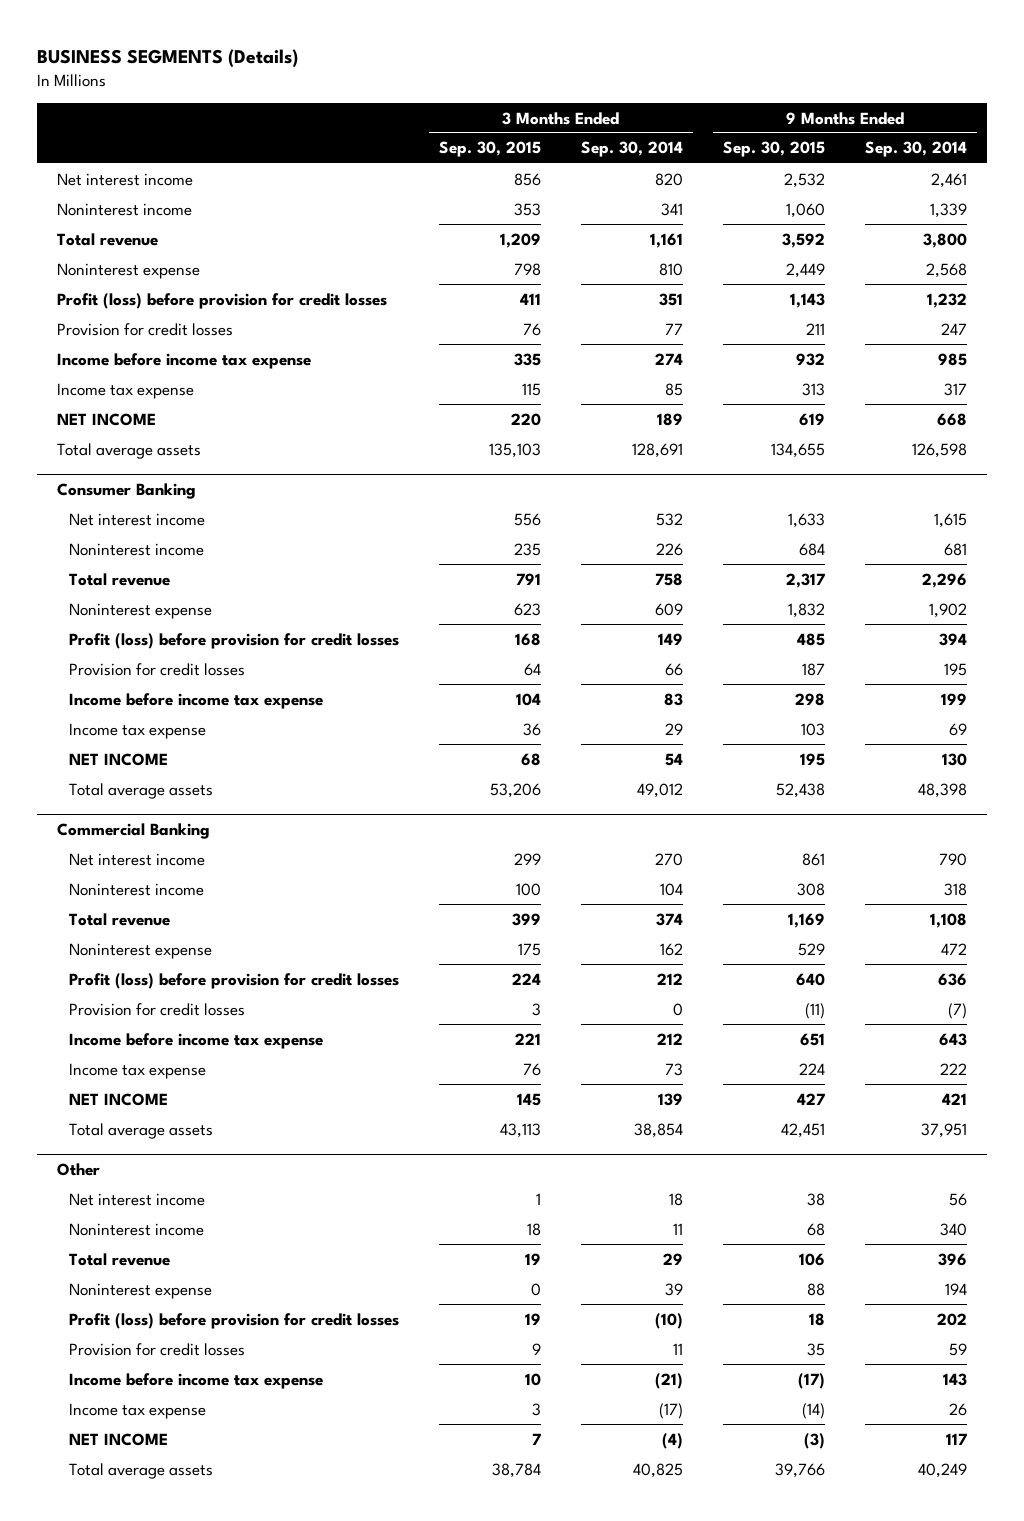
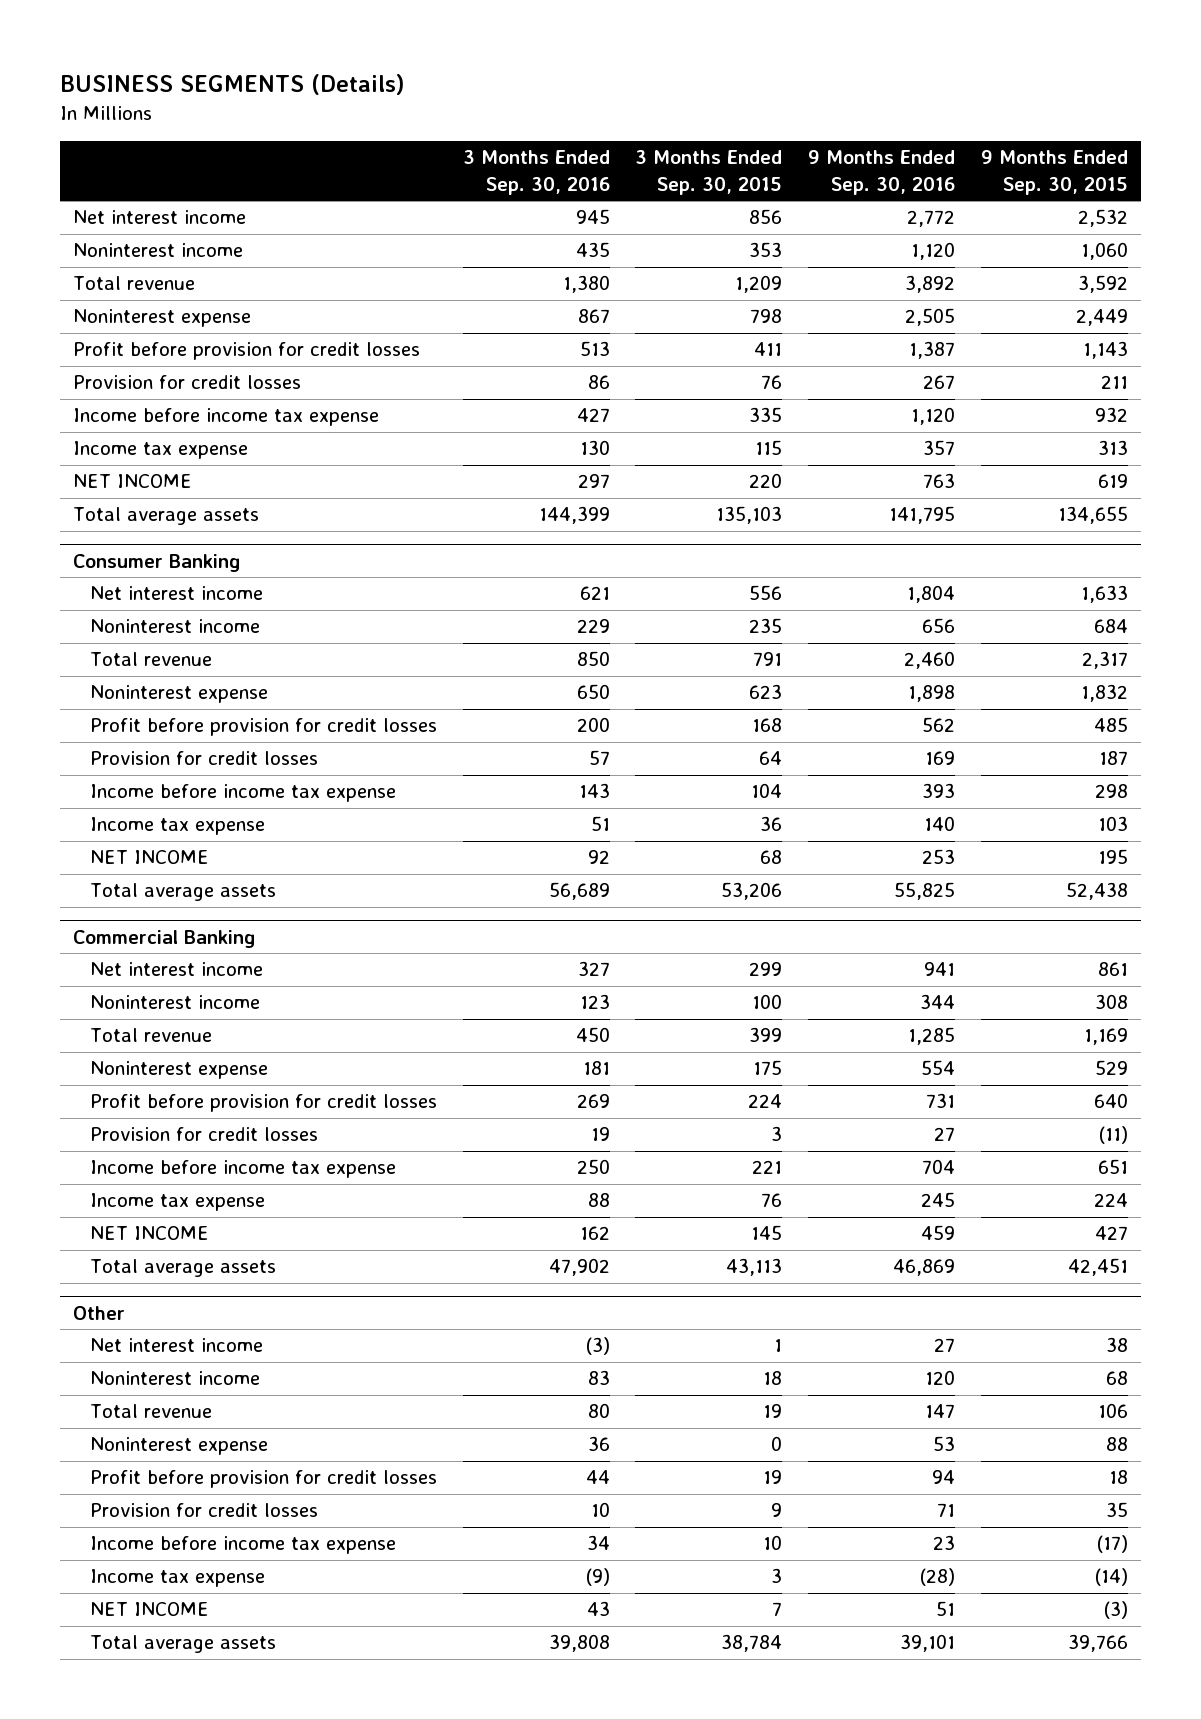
[580,141,683,158] Sep. 30, 2014 -> none
[864,141,967,158] Sep. 30, 2014 -> none
none -> [462,150,610,195] 3 Months Ended Sep. 30, 2016
none -> [807,150,955,195] 9 Months Ended Sep. 30, 2016
[56,292,387,309] Profit (loss) before provision for credit losses -> [72,342,420,361] Profit before provision for credit losses
[68,632,399,649] Profit (loss) before provision for credit losses -> [89,718,437,737] Profit before provision for credit losses
[68,972,399,989] Profit (loss) before provision for credit losses -> [89,1094,437,1113] Profit before provision for credit losses
[68,1312,399,1329] Profit (loss) before provision for credit losses -> [89,1470,437,1489] Profit before provision for credit losses

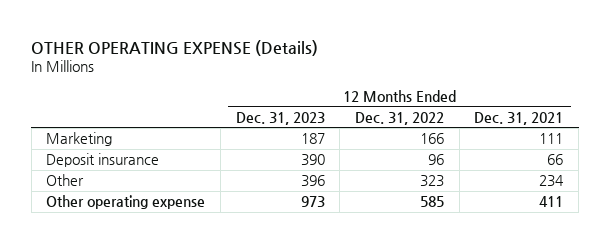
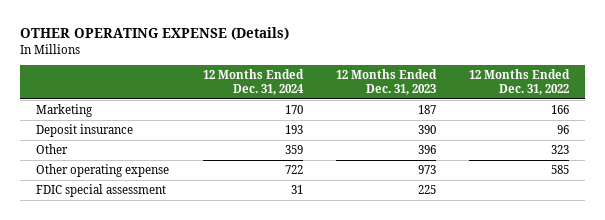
[474,111,564,125] Dec. 31, 2021 -> none
none -> [202,69,304,96] 12 Months Ended Dec. 31, 2024
none -> [36,183,167,197] FDIC special assessment

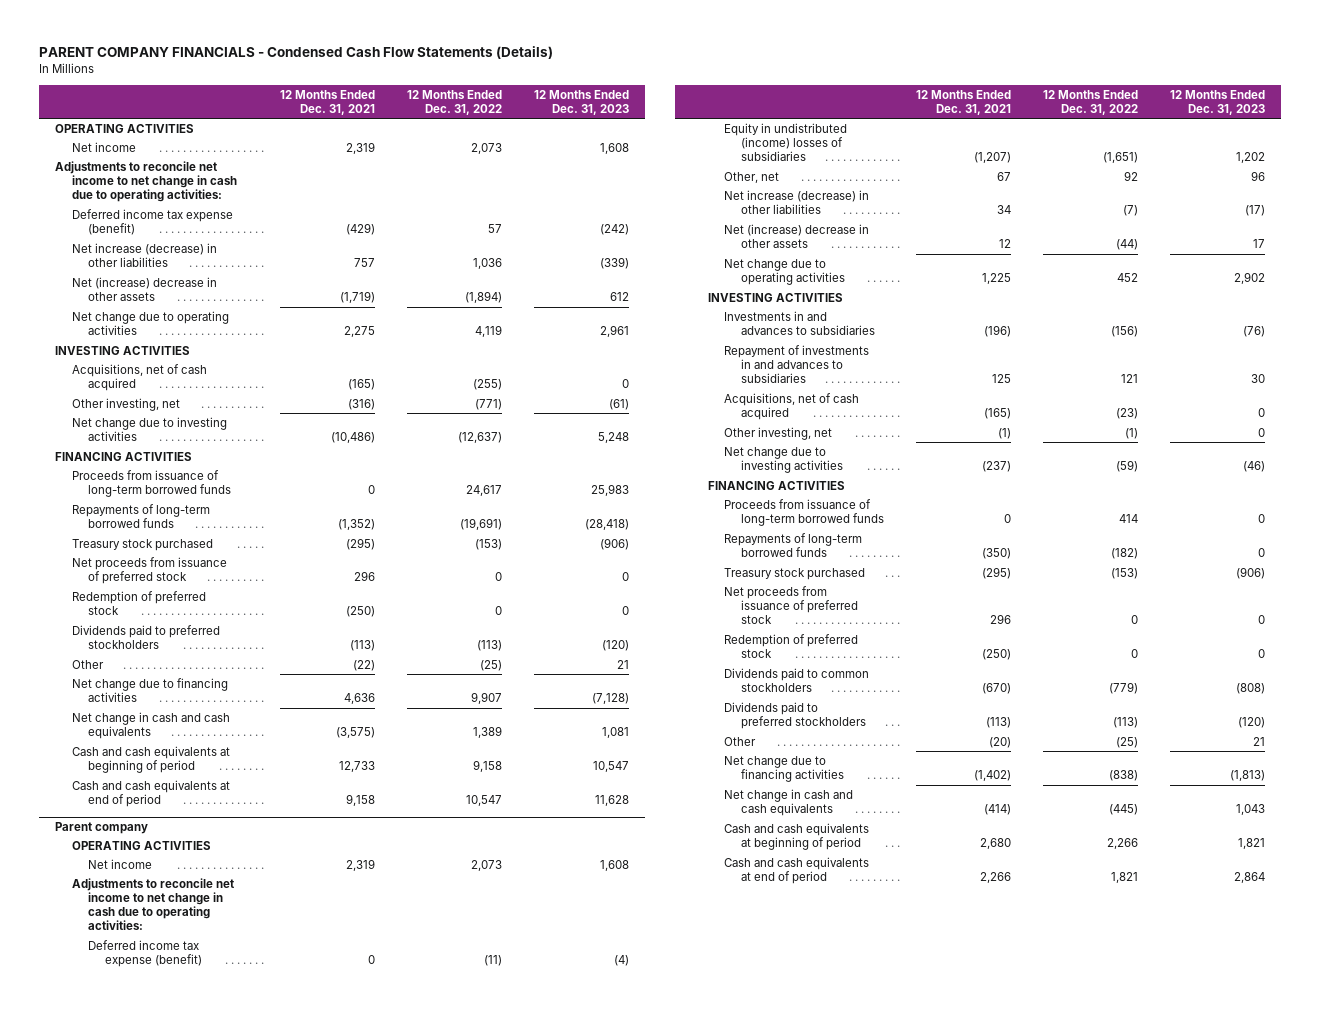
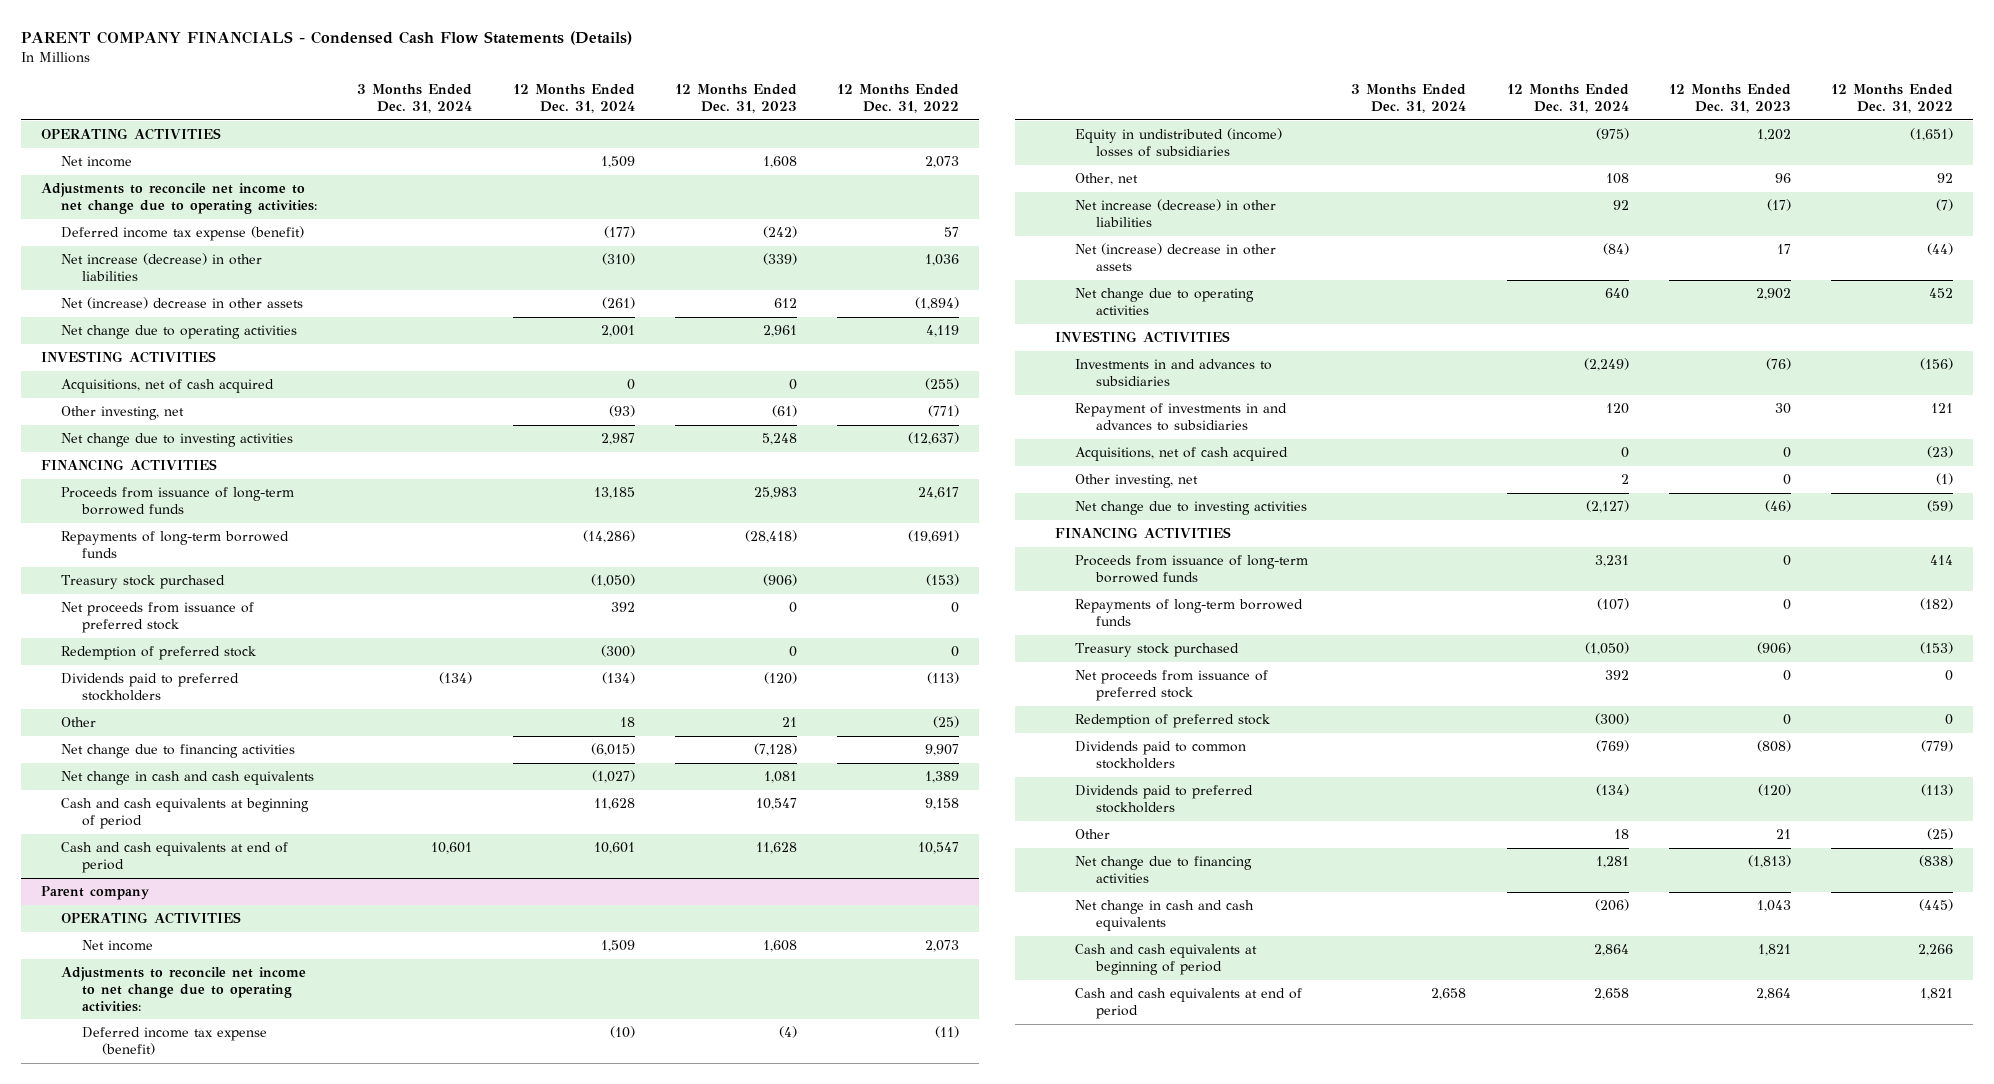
[280,89,376,115] 12 Months Ended Dec. 31, 2021 -> none
none -> [357,84,473,113] 3 Months Ended Dec. 31, 2024
none -> [512,84,635,113] 12 Months Ended Dec. 31, 2024
[55,161,237,203] Adjustments to reconcile net income to net change in cash due to operating activities: -> [40,183,318,215] Adjustments to reconcile net income to net change due to operating activities:
[71,878,234,931] Adjustments to reconcile net income to net change in cash due to operating activities: -> [61,967,307,1012] Adjustments to reconcile net income to net change due to operating activities:

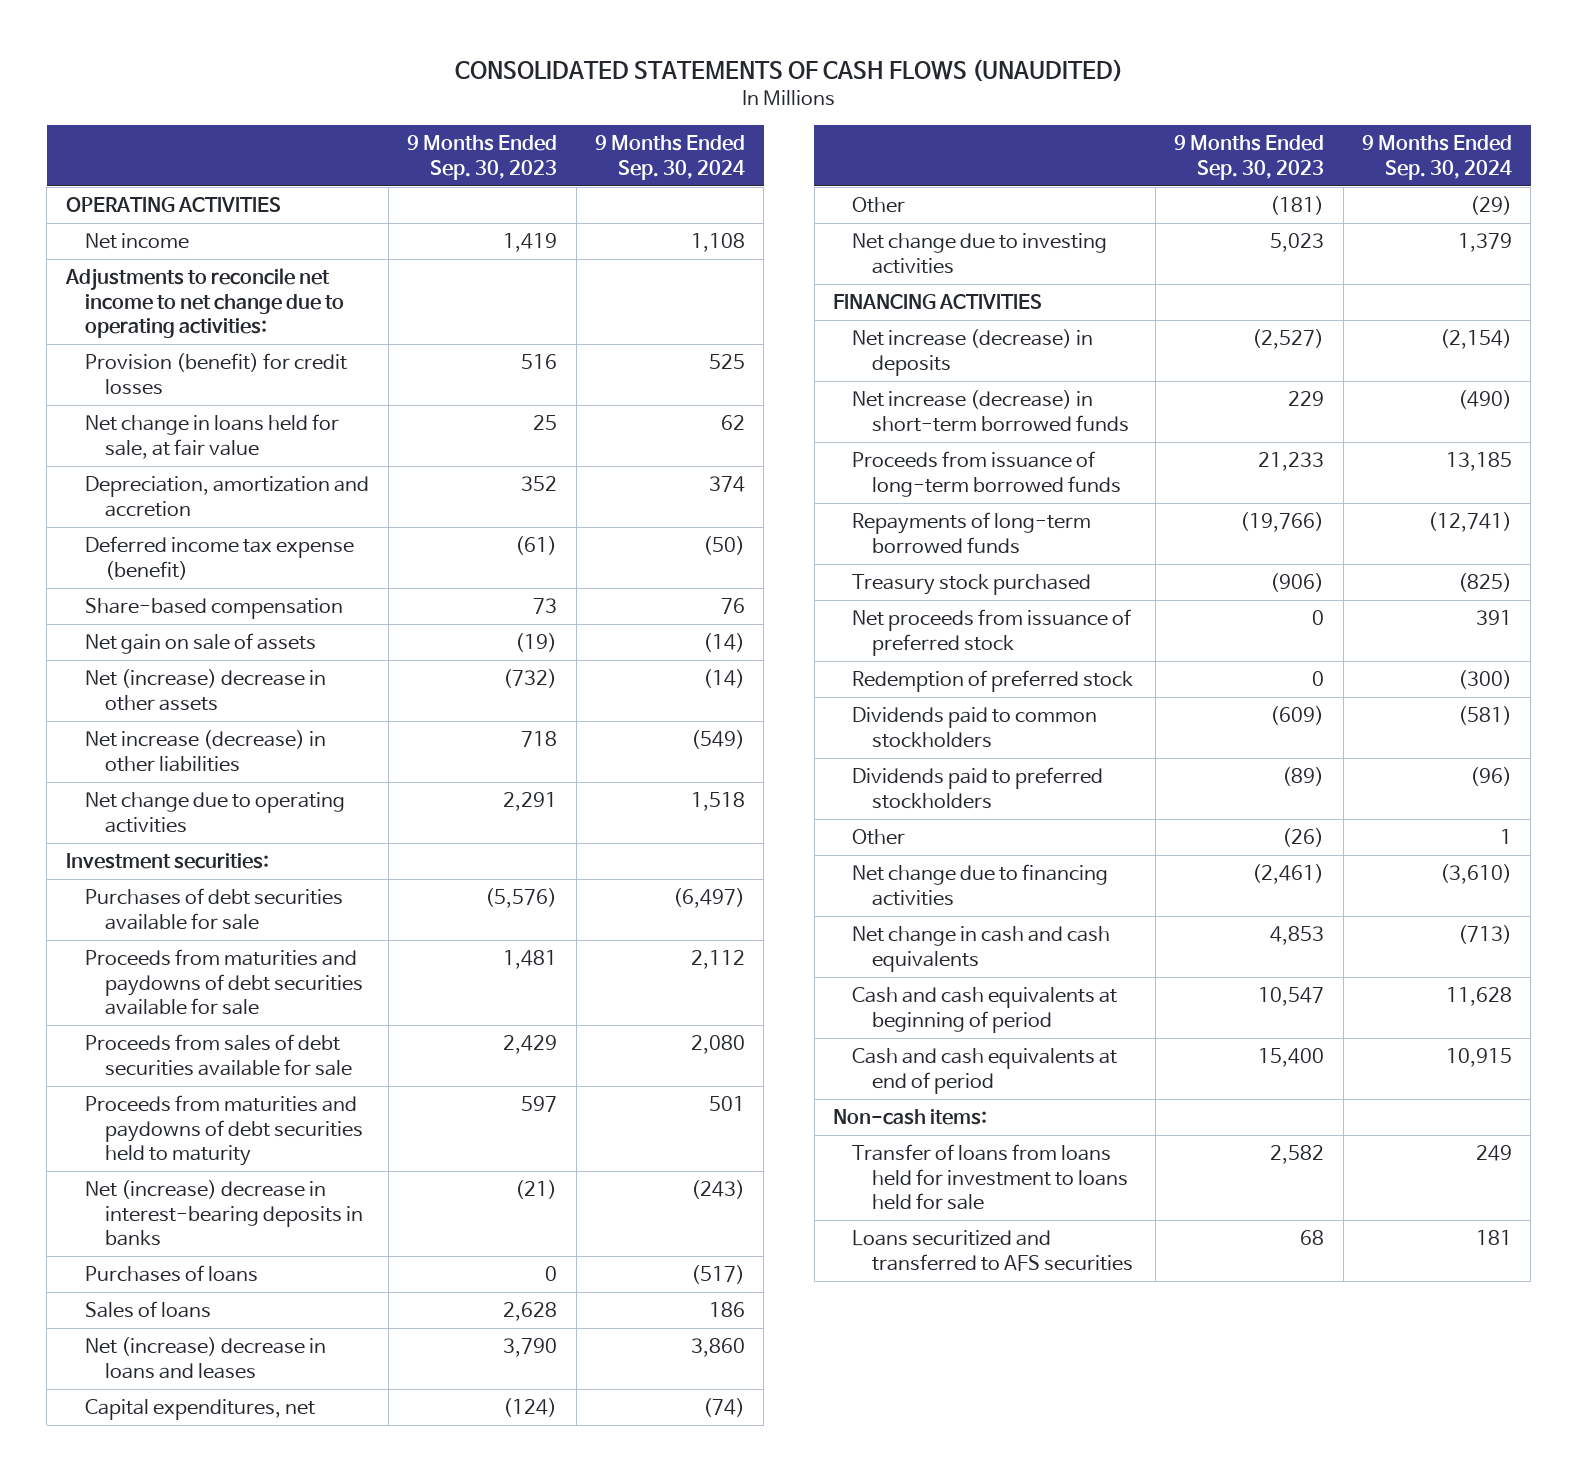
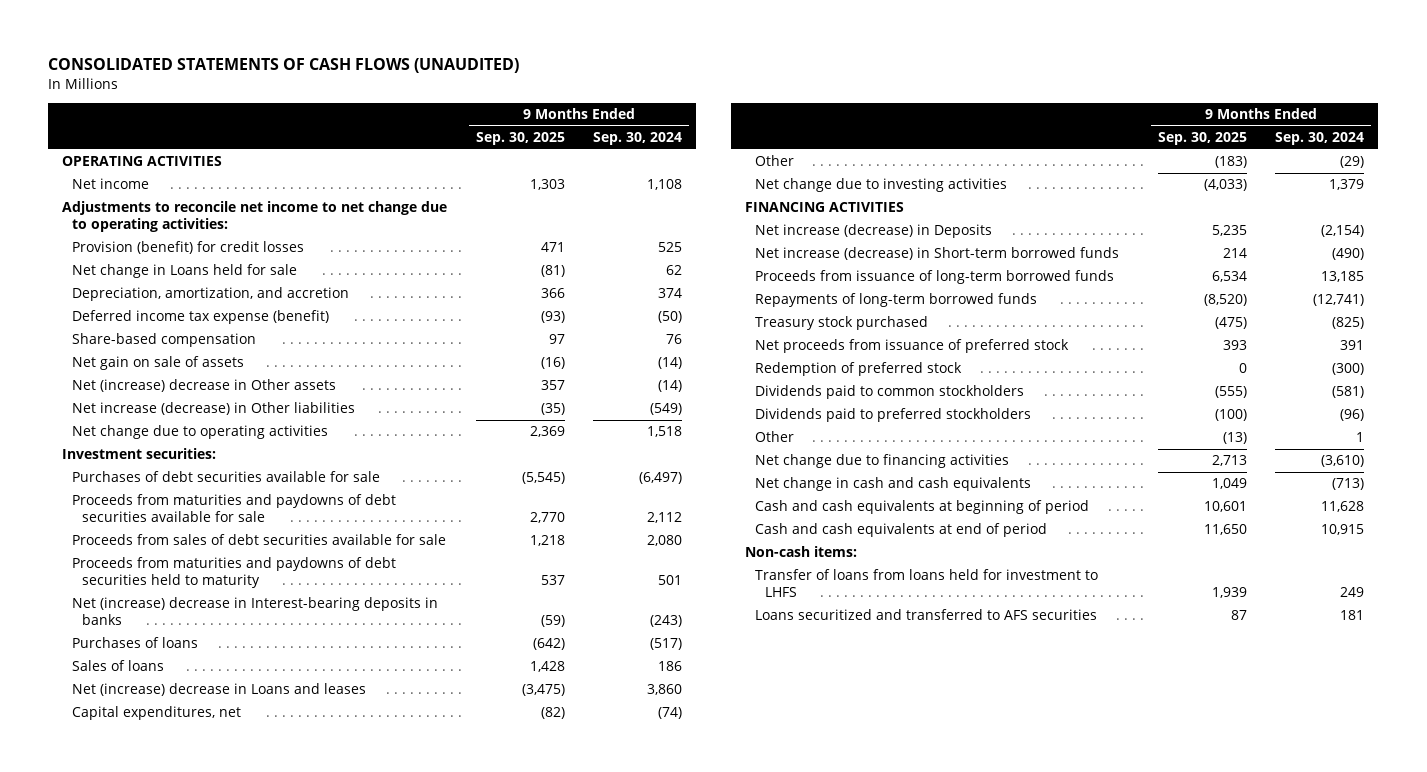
[407,135,558,181] 9 Months Ended Sep. 30, 2023 -> none
none -> [475,132,565,146] Sep. 30, 2025
[85,414,340,459] Net change in loans held for sale, at fair value -> [72,264,298,279] Net change in Loans held for sale
[85,476,370,517] Depreciation, amortization and accretion -> [72,287,350,302] Depreciation, amortization, and accretion
[85,669,327,711] Net (increase) decrease in other assets -> [72,379,337,393] Net (increase) decrease in Other assets
[85,730,327,772] Net increase (decrease) in other liabilities -> [72,402,356,416] Net increase (decrease) in Other liabilities
[85,1180,363,1247] Net (increase) decrease in interest-bearing deposits in banks -> [72,597,439,626] Net (increase) decrease in Interest-bearing deposits in banks
[85,1337,327,1379] Net (increase) decrease in loans and leases -> [72,683,367,697] Net (increase) decrease in Loans and leases
[852,329,1094,376] Net increase (decrease) in deposits -> [754,224,992,239] Net increase (decrease) in Deposits
[852,390,1129,432] Net increase (decrease) in short-term borrowed funds -> [754,247,1119,261] Net increase (decrease) in Short-term borrowed funds
[852,1144,1128,1211] Transfer of loans from loans held for investment to loans held for sale -> [754,569,1098,598] Transfer of loans from loans held for investment to LHFS

